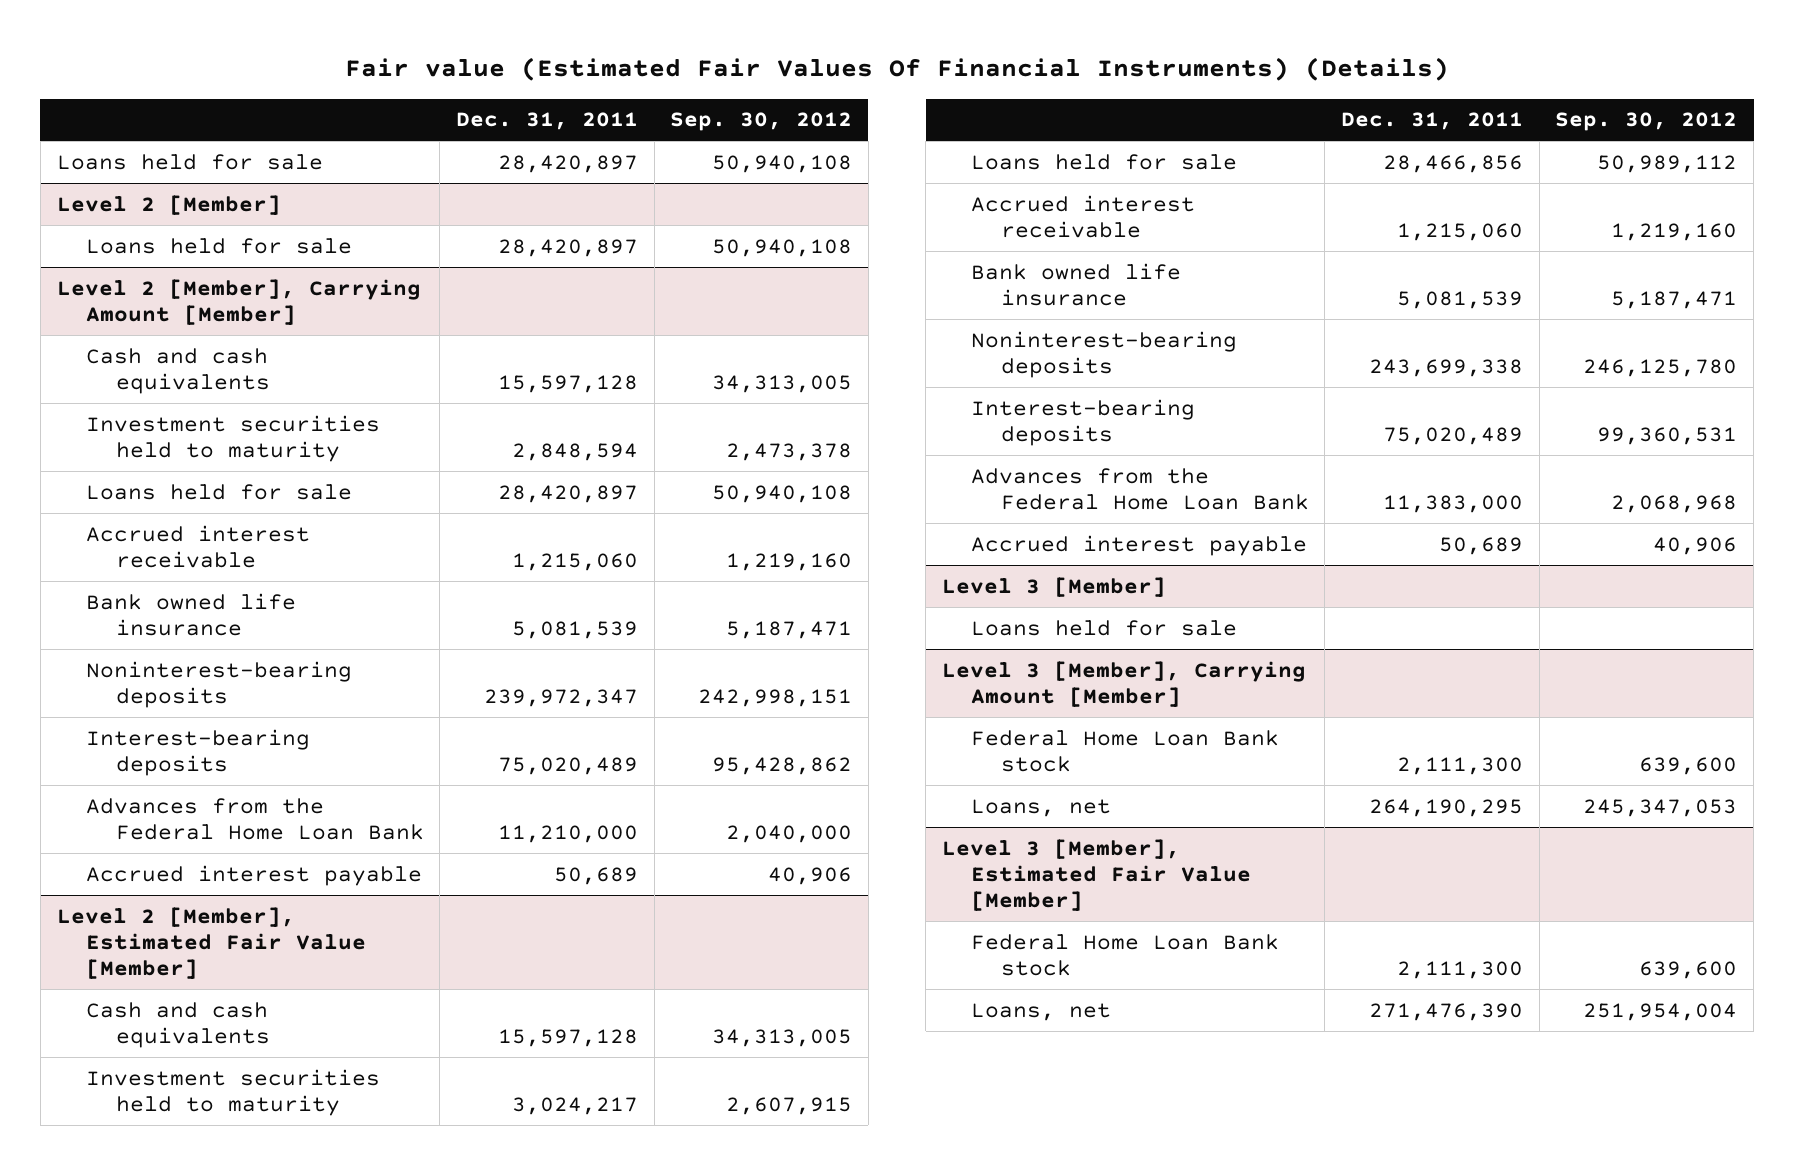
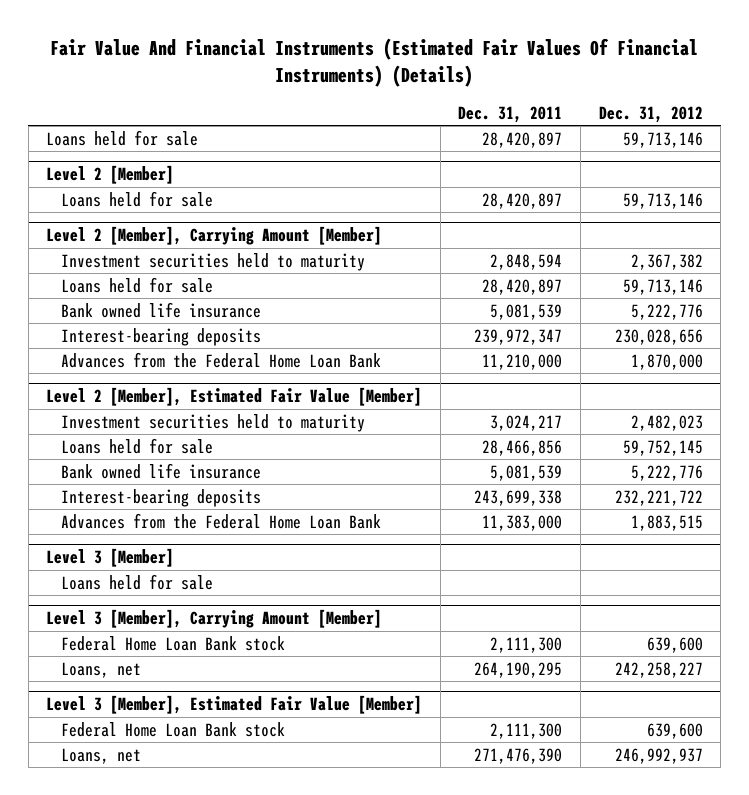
[344,56,1449,81] Fair value (Estimated Fair Values Of Financial Instruments) (Details) -> [50,38,699,88] Fair Value And Financial Instruments (Estimated Fair Values Of Financial Instruments) (Details)
[670,112,853,132] Sep. 30, 2012 -> none
none -> [598,105,703,123] Dec. 31, 2012
[86,347,270,394] Cash and cash equivalents -> none
[86,524,311,568] Accrued interest receivable -> none
[86,660,353,708] Noninterest-bearing deposits -> none
[497,756,638,775] 75,020,489 -> [474,328,563,345] 239,972,347
[86,864,423,886] Accrued interest payable -> none
[86,1001,270,1048] Cash and cash equivalents -> none
[971,194,1196,238] Accrued interest receivable -> none
[971,330,1238,378] Noninterest-bearing deposits -> none
[1383,426,1524,445] 75,020,489 -> [474,489,563,506] 243,699,338
[971,534,1308,556] Accrued interest payable -> none

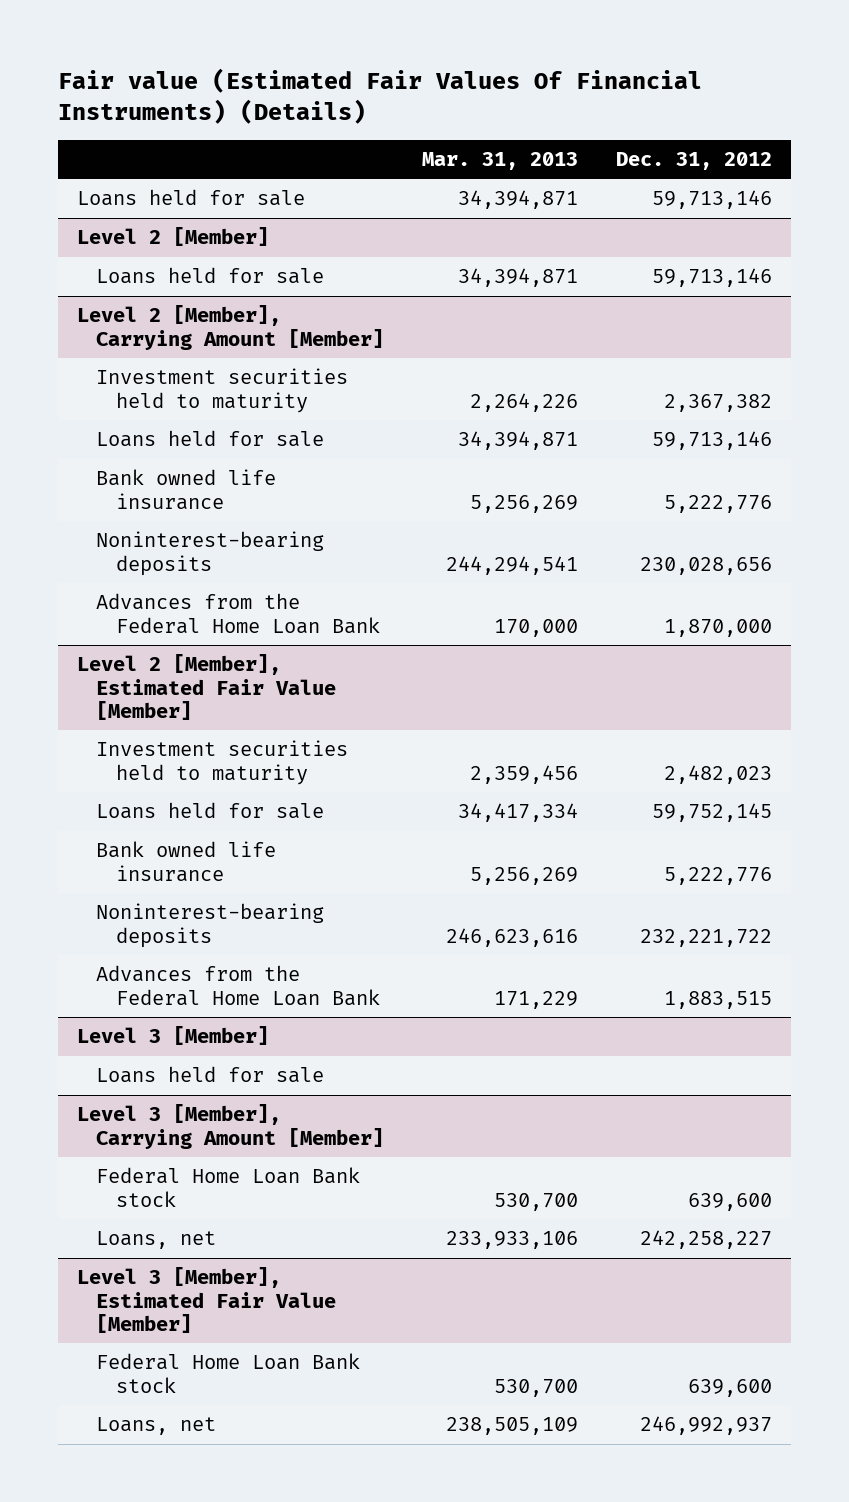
[50,38,699,88] Fair Value And Financial Instruments (Estimated Fair Values Of Financial Instruments) (Details) -> [57,67,702,124] Fair value (Estimated Fair Values Of Financial Instruments) (Details)
[458,105,563,123] Dec. 31, 2011 -> none
none -> [422,152,579,171] Mar. 31, 2013
[61,327,262,346] Interest-bearing deposits -> [96,531,325,576] Noninterest-bearing deposits
[61,488,262,507] Interest-bearing deposits -> [96,903,325,948] Noninterest-bearing deposits

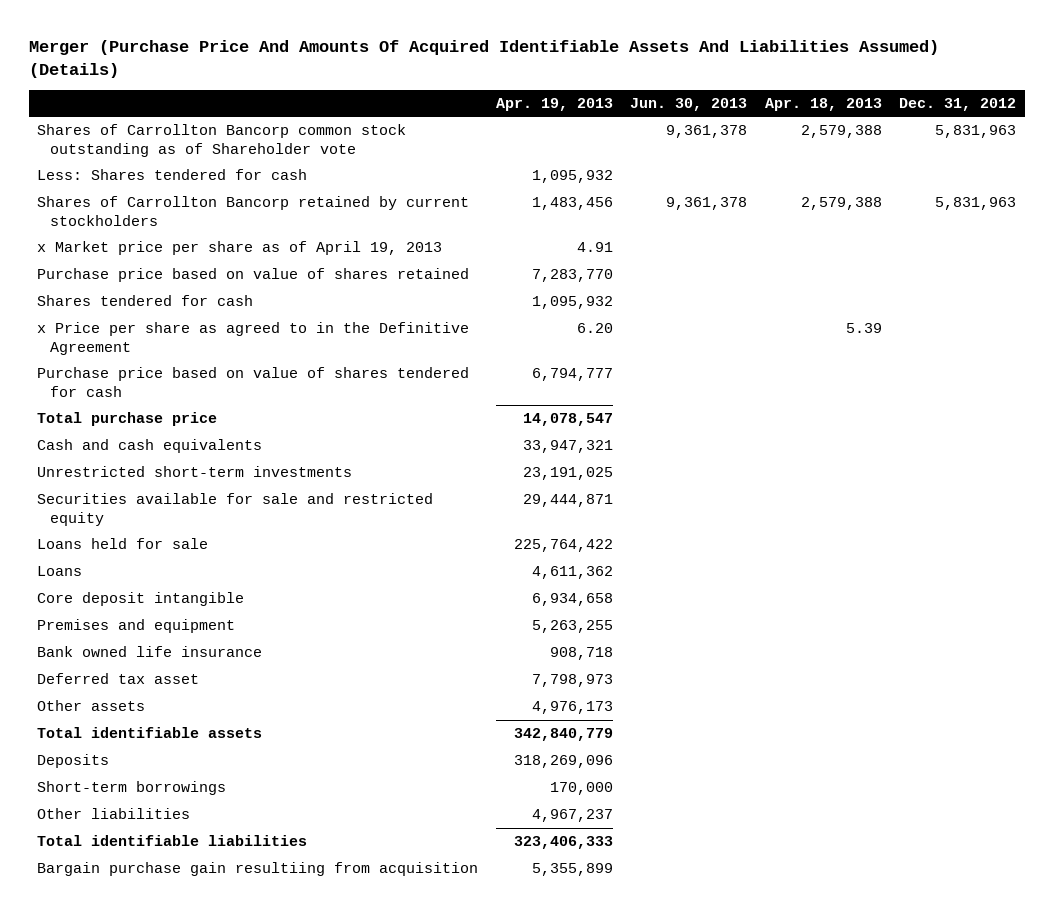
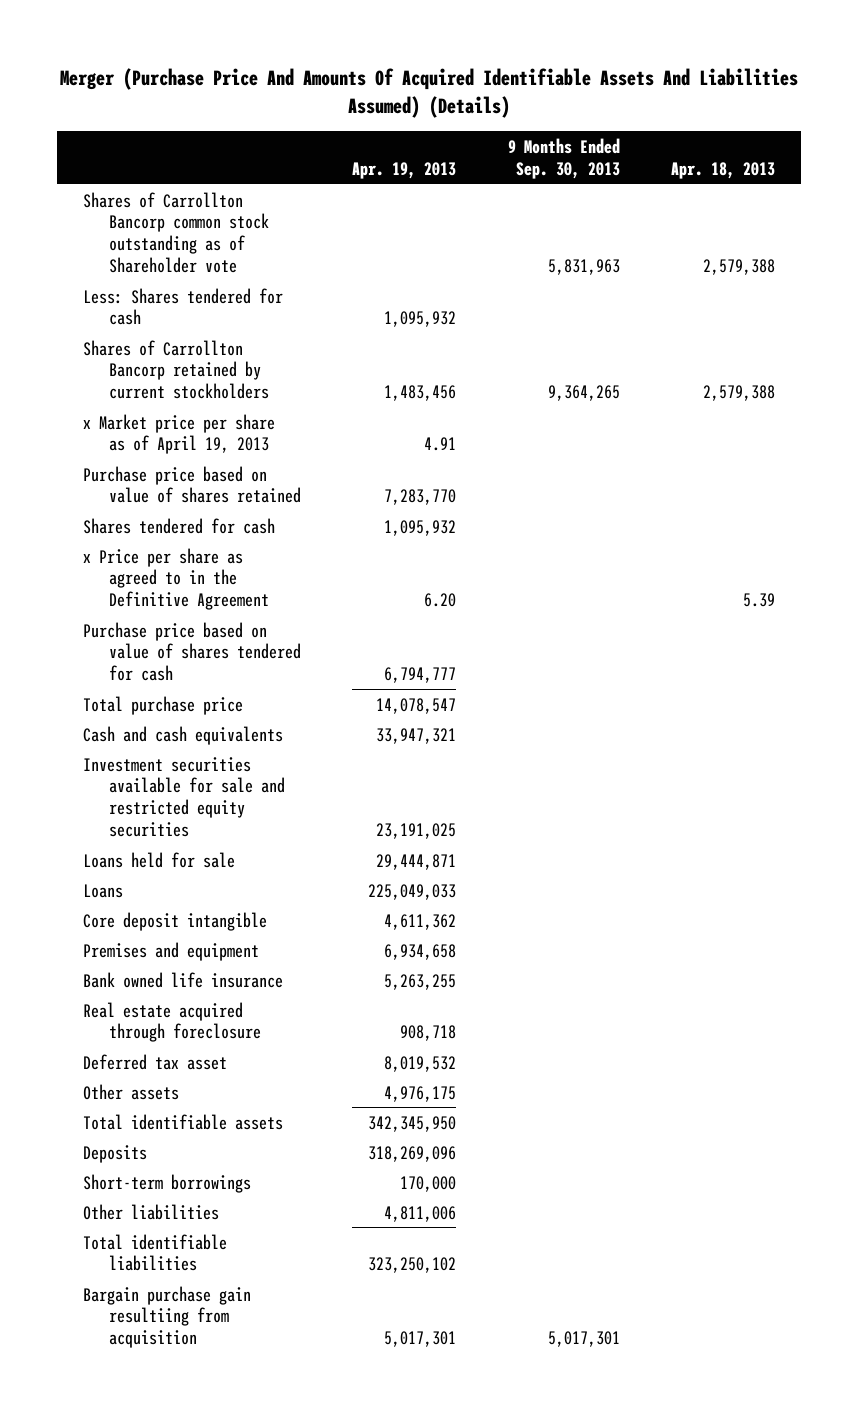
[630,97,748,111] Jun. 30, 2013 -> none
[899,97,1017,111] Dec. 31, 2012 -> none
none -> [507,137,620,179] 9 Months Ended Sep. 30, 2013
[37,466,353,478] Unrestricted short-term investments -> none
[37,493,434,526] Securities available for sale and restricted equity -> [82,756,285,838] Investment securities available for sale and restricted equity securities
[522,494,613,508] 29,444,871 -> [376,823,457,840] 23,191,025
[513,539,613,553] 225,764,422 -> [376,853,457,870] 29,444,871
[531,566,613,580] 4,611,362 -> [368,883,457,900] 225,049,033
[531,593,613,607] 6,934,658 -> [384,913,457,930] 4,611,362
[531,620,613,634] 5,263,255 -> [384,943,457,960] 6,934,658
[549,647,613,661] 908,718 -> [384,973,457,990] 5,263,255
none -> [82,1001,261,1043] Real estate acquired through foreclosure
[531,674,613,688] 7,798,973 -> [384,1055,457,1072] 8,019,532
[531,701,613,715] 4,976,173 -> [384,1085,457,1102] 4,976,175
[513,728,613,742] 342,840,779 -> [368,1115,457,1132] 342,345,950
[531,809,613,823] 4,967,237 -> [384,1205,457,1222] 4,811,006
[513,836,613,850] 323,406,333 -> [368,1257,457,1274] 323,250,102
[531,863,613,877] 5,355,899 -> [384,1331,457,1348] 5,017,301

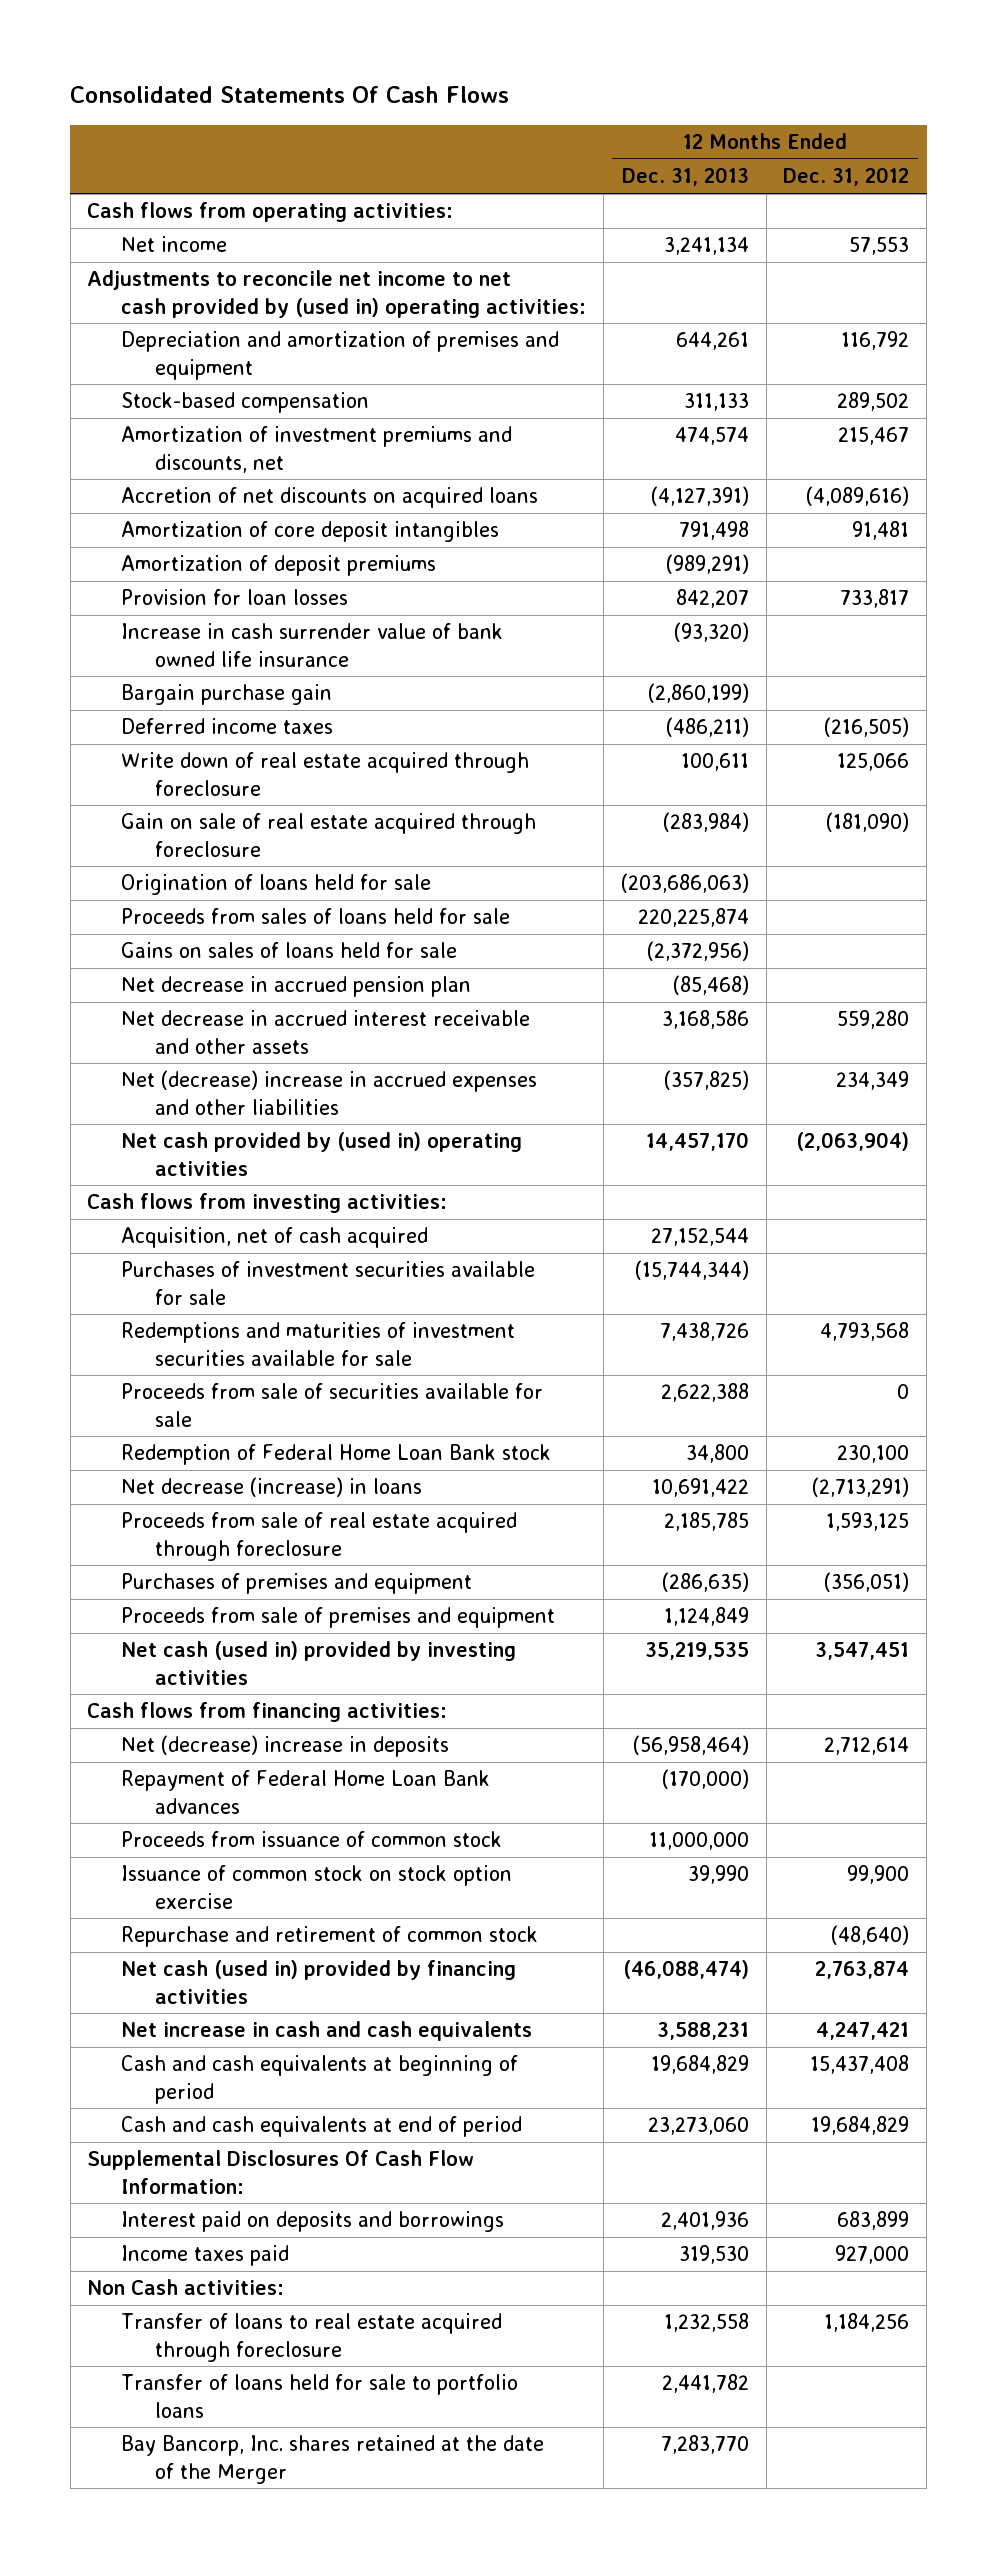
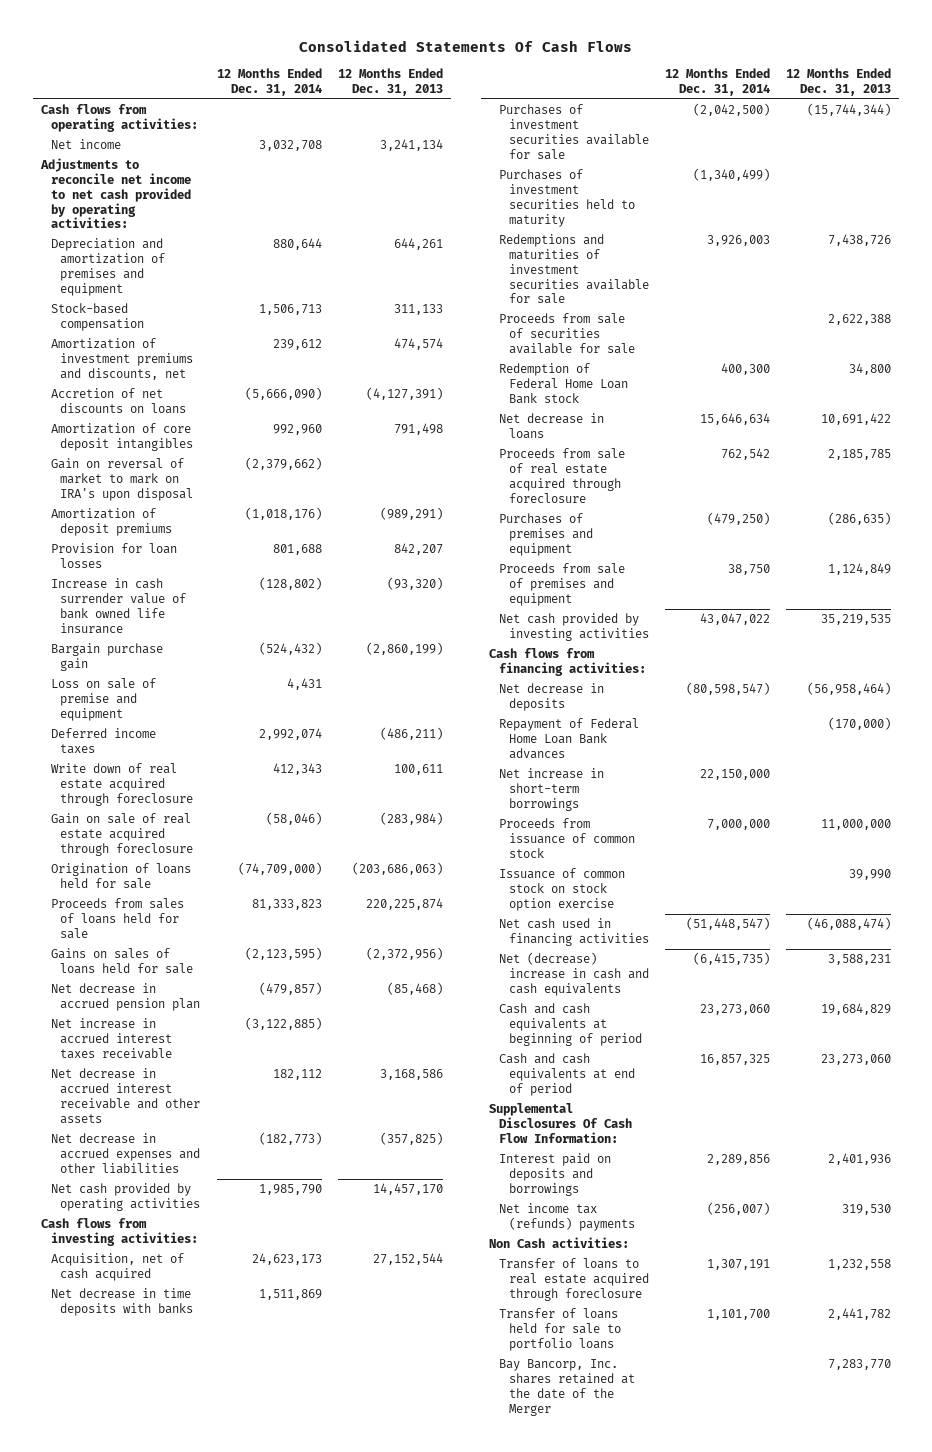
[783,167,910,187] Dec. 31, 2012 -> none
none -> [216,68,322,97] 12 Months Ended Dec. 31, 2014
[87,270,587,318] Adjustments to reconcile net income to net cash provided by (used in) operating activities: -> [39,158,191,229] Adjustments to reconcile net income to net cash provided by operating activities:
[121,487,539,509] Accretion of net discounts on acquired loans -> [50,388,187,415] Accretion of net discounts on loans
none -> [50,458,194,501] Gain on reversal of market to mark on IRA's upon disposal
none -> [50,678,156,721] Loss on sale of premise and equipment
none -> [50,1018,173,1059] Net increase in accrued interest taxes receivable
[121,1070,538,1115] Net (decrease) increase in accrued expenses and other liabilities -> [50,1133,201,1174] Net decrease in accrued expenses and other liabilities
[121,1132,523,1176] Net cash provided by (used in) operating activities -> [50,1183,201,1212] Net cash provided by operating activities
none -> [50,1288,194,1317] Net decrease in time deposits with banks
none -> [498,169,635,227] Purchases of investment securities held to maturity
[121,1477,423,1498] Net decrease (increase) in loans -> [498,413,604,440] Net decrease in loans
[121,1641,517,1685] Net cash (used in) provided by investing activities -> [498,613,649,642] Net cash provided by investing activities
[121,1735,450,1758] Net (decrease) increase in deposits -> [498,683,604,712] Net decrease in deposits
none -> [498,768,604,811] Net increase in short-term borrowings
[121,1926,539,1948] Repurchase and retirement of common stock -> none
[121,1960,517,2004] Net cash (used in) provided by financing activities -> [498,918,649,947] Net cash used in financing activities
[121,2021,533,2042] Net increase in cash and cash equivalents -> [498,952,649,996] Net (decrease) increase in cash and cash equivalents
[121,2245,290,2267] Income taxes paid -> [498,1203,635,1232] Net income tax (refunds) payments

